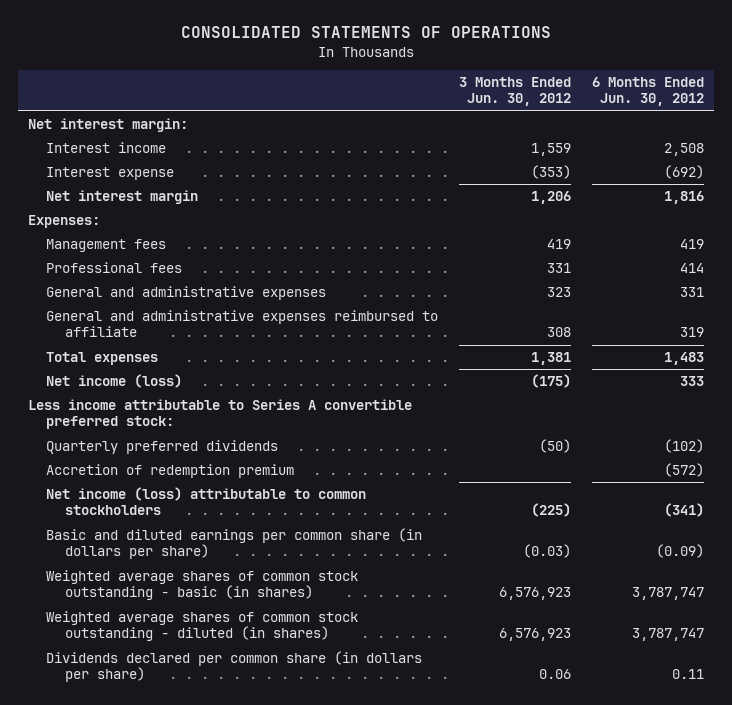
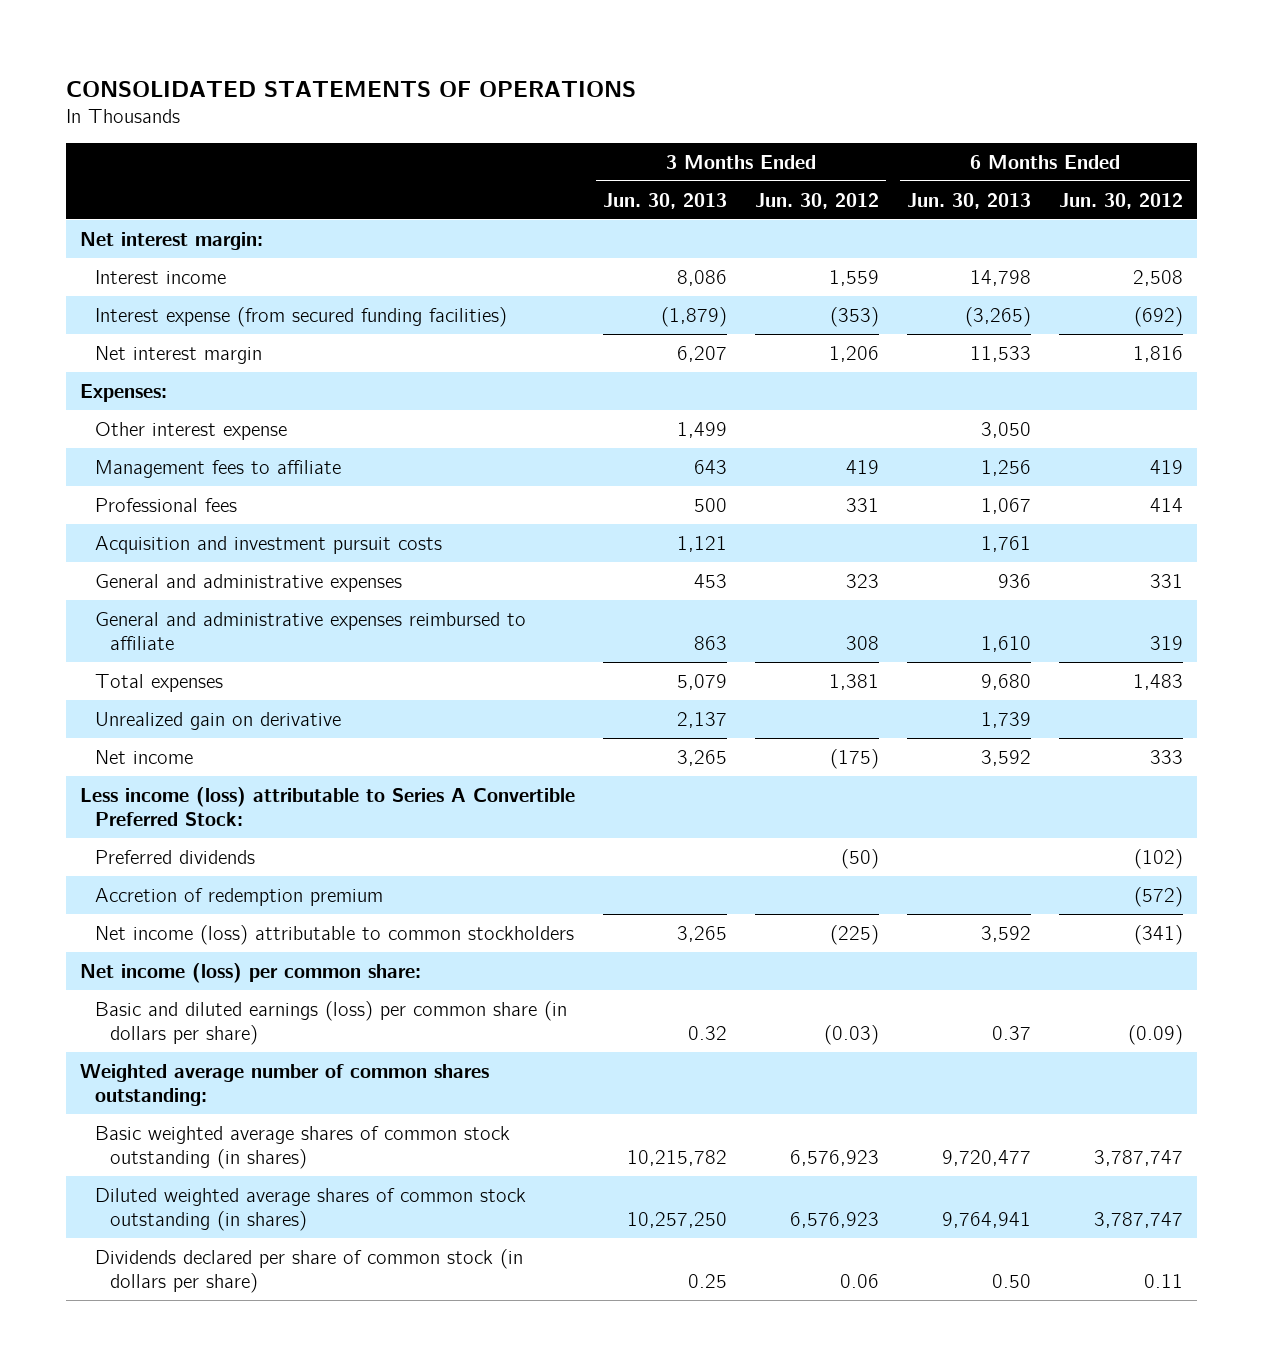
none -> [603,192,728,209] Jun. 30, 2013
none -> [907,192,1032,209] Jun. 30, 2013
[46,167,175,181] Interest expense -> [94,306,507,327] Interest expense (from secured funding facilities)
none -> [94,421,287,440] Other interest expense
[46,239,167,253] Management fees -> [94,459,341,478] Management fees to affiliate
none -> [94,535,442,554] Acquisition and investment pursuit costs
none -> [94,711,341,730] Unrealized gain on derivative
[46,374,183,389] Net income (loss) -> [94,749,193,764] Net income
[28,399,413,430] Less income attributable to Series A convertible preferred stock: -> [80,786,576,826] Less income (loss) attributable to Series A Convertible Preferred Stock:
[46,440,279,455] Quarterly preferred dividends -> [94,849,255,864] Preferred dividends
none -> [80,962,422,983] Net income (loss) per common share:
[46,528,423,560] Basic and diluted earnings per common share (in dollars per share) -> [94,1000,567,1045] Basic and diluted earnings (loss) per common share (in dollars per share)
none -> [80,1063,490,1106] Weighted average number of common shares outstanding:
[46,570,359,601] Weighted average shares of common stock outstanding - basic (in shares) -> [94,1125,510,1169] Basic weighted average shares of common stock outstanding (in shares)
[46,611,359,642] Weighted average shares of common stock outstanding - diluted (in shares) -> [94,1187,526,1231] Diluted weighted average shares of common stock outstanding (in shares)
[46,651,423,683] Dividends declared per common share (in dollars per share) -> [94,1248,523,1293] Dividends declared per share of common stock (in dollars per share)

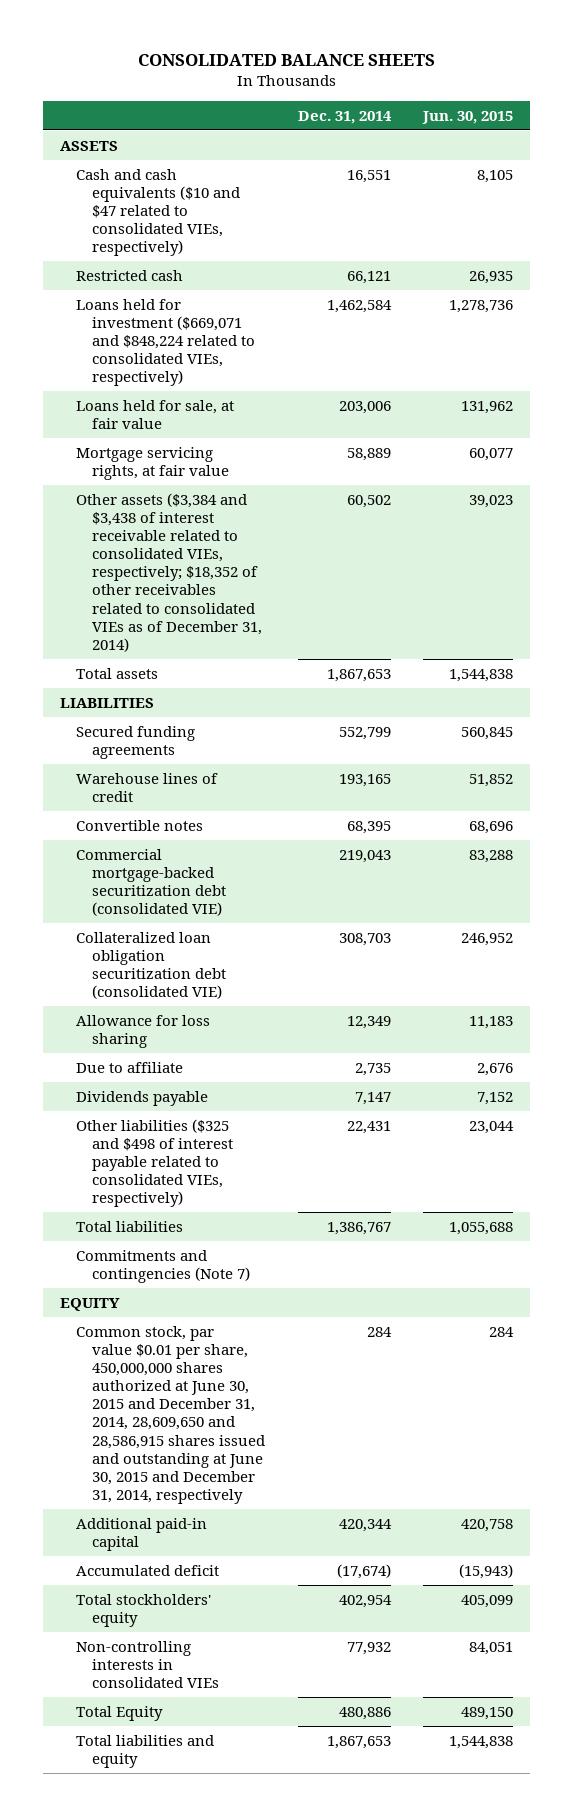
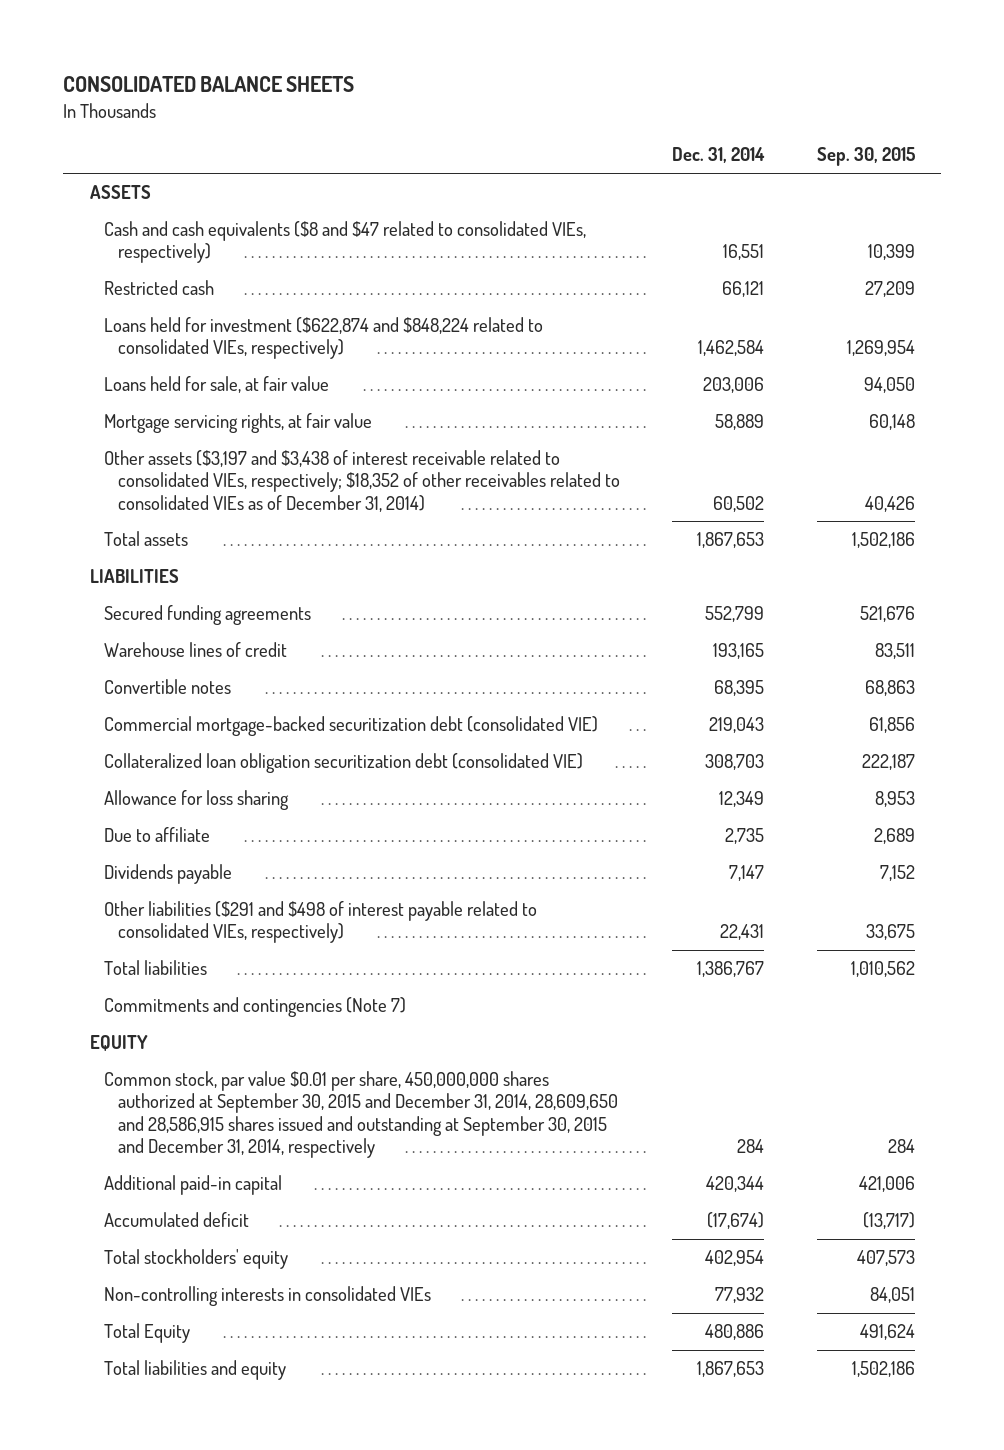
[422,110,514,124] Jun. 30, 2015 -> none
none -> [816,147,915,167] Sep. 30, 2015
[75,168,240,257] Cash and cash equivalents ($10 and $47 related to consolidated VIEs, respectively) -> [103,221,586,264] Cash and cash equivalents ($8 and $47 related to consolidated VIEs, respectively)
[75,298,255,387] Loans held for investment ($669,071 and $848,224 related to consolidated VIEs, respectively) -> [103,317,543,360] Loans held for investment ($622,874 and $848,224 related to consolidated VIEs, respectively)
[75,492,262,652] Other assets ($3,384 and $3,438 of interest receivable related to consolidated VIEs, respectively; $18,352 of other receivables related to consolidated VIEs as of December 31, 2014) -> [103,450,620,512] Other assets ($3,197 and $3,438 of interest receivable related to consolidated VIEs, respectively; $18,352 of other receivables related to consolidated VIEs as of December 31, 2014)
[75,1118,233,1208] Other liabilities ($325 and $498 of interest payable related to consolidated VIEs, respectively) -> [103,901,537,944] Other liabilities ($291 and $498 of interest payable related to consolidated VIEs, respectively)
[75,1325,265,1504] Common stock, par value $0.01 per share, 450,000,000 shares authorized at June 30, 2015 and December 31, 2014, 28,609,650 and 28,586,915 shares issued and outstanding at June 30, 2015 and December 31, 2014, respectively -> [103,1071,618,1158] Common stock, par value $0.01 per share, 450,000,000 shares authorized at September 30, 2015 and December 31, 2014, 28,609,650 and 28,586,915 shares issued and outstanding at September 30, 2015 and December 31, 2014, respectively

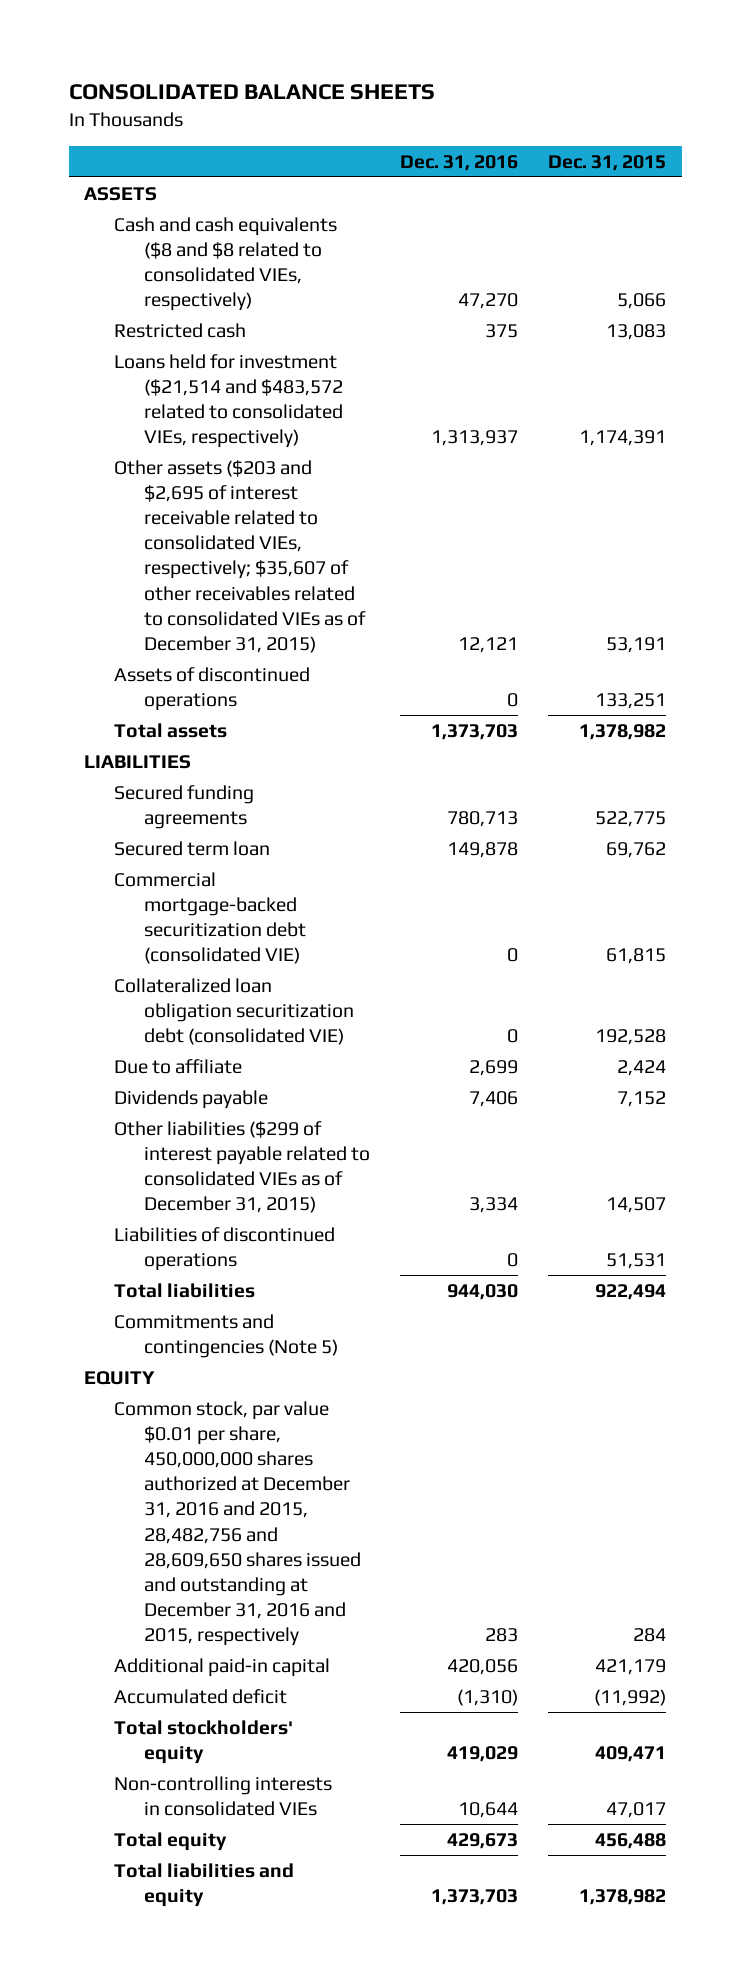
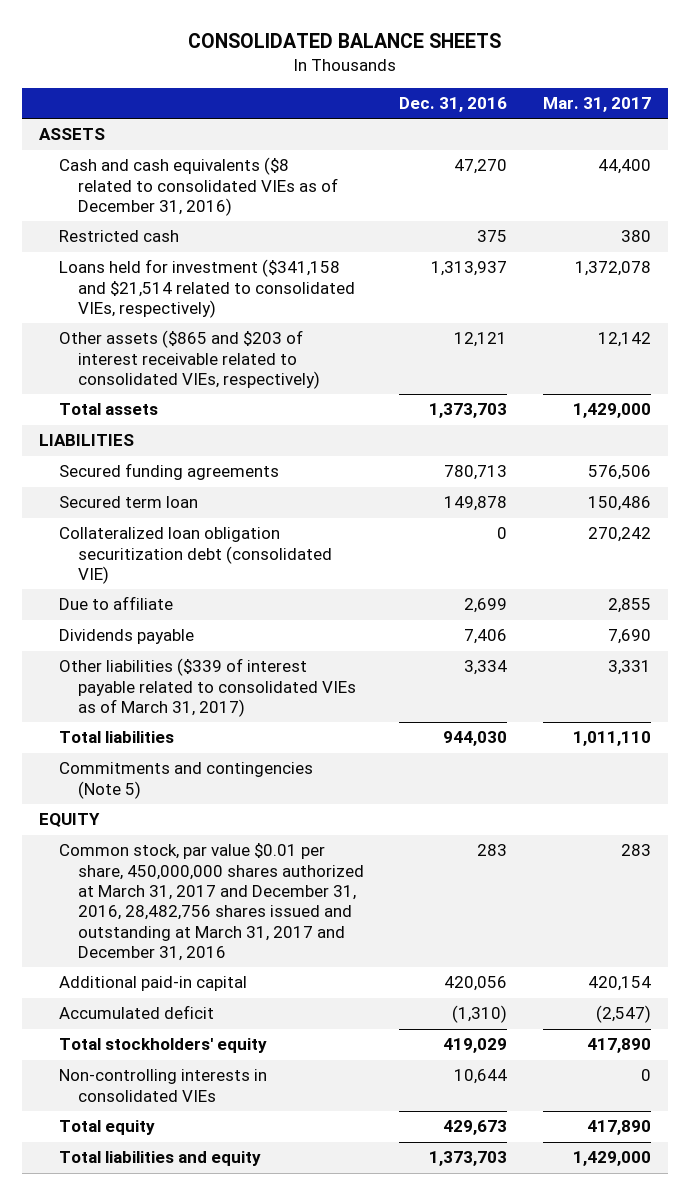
[548,154,667,171] Dec. 31, 2015 -> none
none -> [542,97,651,113] Mar. 31, 2017
[113,216,337,312] Cash and cash equivalents ($8 and $8 related to consolidated VIEs, respectively) -> [58,157,339,216] Cash and cash equivalents ($8 related to consolidated VIEs as of December 31, 2016)
[113,666,310,712] Assets of discontinued operations -> none
[113,353,343,449] Loans held for investment ($21,514 and $483,572 related to consolidated VIEs, respectively) -> [58,259,356,318] Loans held for investment ($341,158 and $21,514 related to consolidated VIEs, respectively)
[113,459,366,653] Other assets ($203 and $2,695 of interest receivable related to consolidated VIEs, respectively; $35,607 of other receivables related to consolidated VIEs as of December 31, 2015) -> [58,330,321,389] Other assets ($865 and $203 of interest receivable related to consolidated VIEs, respectively)
[113,871,306,965] Commercial mortgage-backed securitization debt (consolidated VIE) -> none
[113,1226,335,1272] Liabilities of discontinued operations -> none
[113,1120,370,1214] Other liabilities ($299 of interest payable related to consolidated VIEs as of December 31, 2015) -> [58,658,357,717] Other liabilities ($339 of interest payable related to consolidated VIEs as of March 31, 2017)
[113,1400,361,1646] Common stock, par value $0.01 per share, 450,000,000 shares authorized at December 31, 2016 and 2015, 28,482,756 and 28,609,650 shares issued and outstanding at December 31, 2016 and 2015, respectively -> [58,843,365,961] Common stock, par value $0.01 per share, 450,000,000 shares authorized at March 31, 2017 and December 31, 2016, 28,482,756 shares issued and outstanding at March 31, 2017 and December 31, 2016

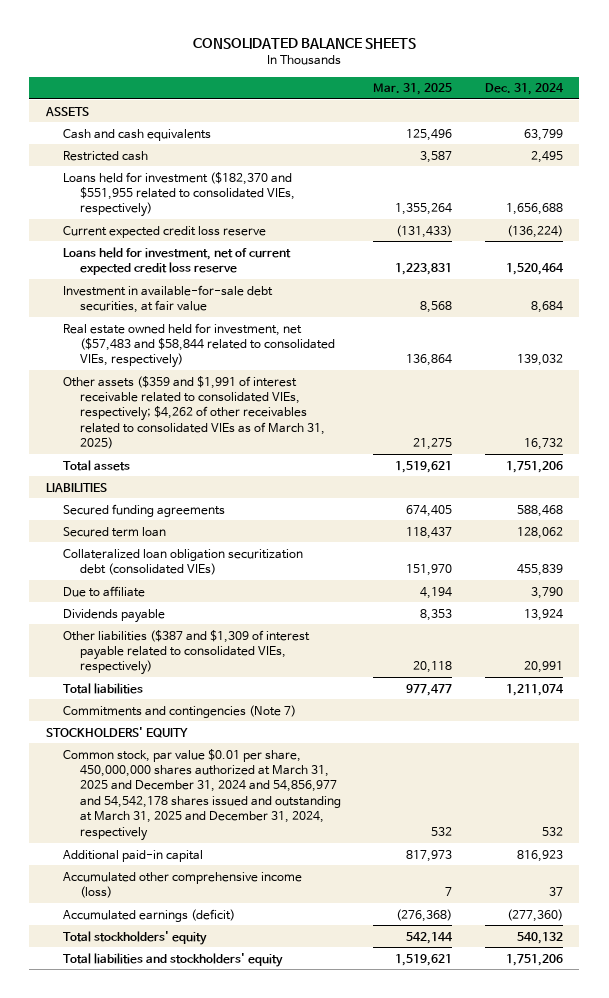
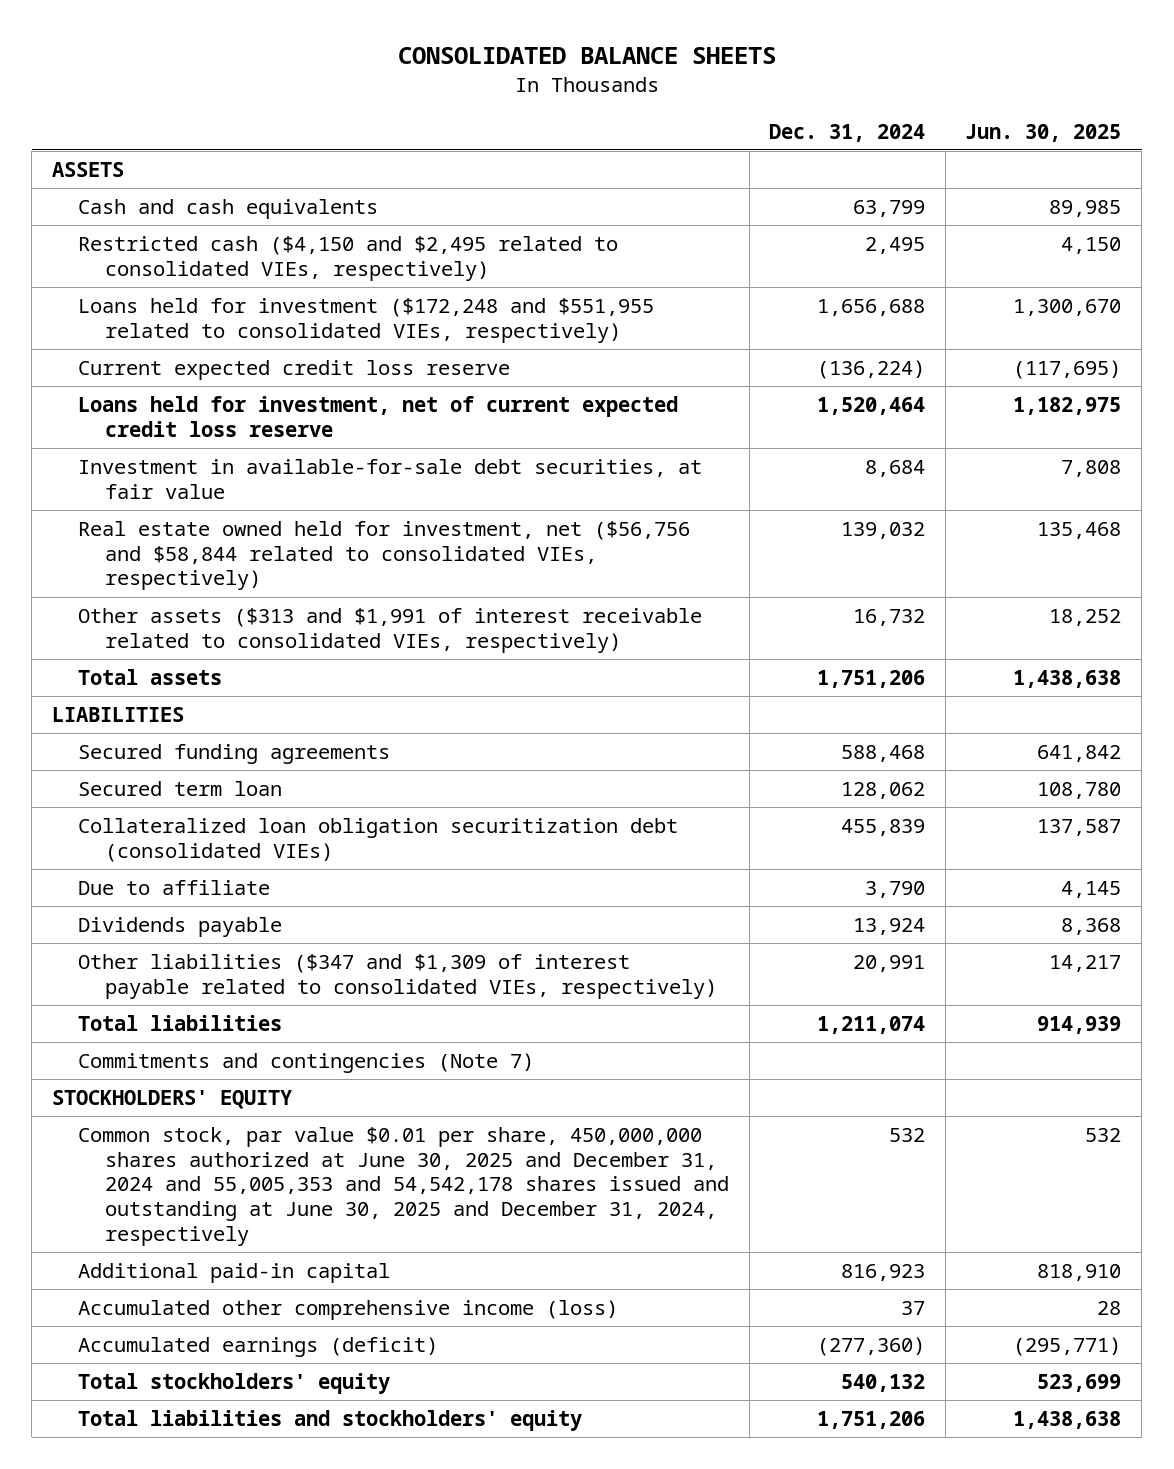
[373,83,453,96] Mar. 31, 2025 -> none
none -> [965,123,1122,142] Jun. 30, 2025
[62,150,148,161] Restricted cash -> [78,235,619,281] Restricted cash ($4,150 and $2,495 related to consolidated VIEs, respectively)
[62,171,295,218] Loans held for investment ($182,370 and $551,955 related to consolidated VIEs, respectively) -> [78,297,655,343] Loans held for investment ($172,248 and $551,955 related to consolidated VIEs, respectively)
[62,322,335,369] Real estate owned held for investment, net ($57,483 and $58,844 related to consolidated VIEs, respectively) -> [78,520,691,591] Real estate owned held for investment, net ($56,756 and $58,844 related to consolidated VIEs, respectively)
[62,375,325,450] Other assets ($359 and $1,991 of interest receivable related to consolidated VIEs, respectively; $4,262 of other receivables related to consolidated VIEs as of March 31, 2025) -> [78,607,703,653] Other assets ($313 and $1,991 of interest receivable related to consolidated VIEs, respectively)
[62,629,310,676] Other liabilities ($387 and $1,309 of interest payable related to consolidated VIEs, respectively) -> [78,953,717,999] Other liabilities ($347 and $1,309 of interest payable related to consolidated VIEs, respectively)
[62,748,341,841] Common stock, par value $0.01 per share, 450,000,000 shares authorized at March 31, 2025 and December 31, 2024 and 54,856,977 and 54,542,178 shares issued and outstanding at March 31, 2025 and December 31, 2024, respectively -> [78,1126,729,1246] Common stock, par value $0.01 per share, 450,000,000 shares authorized at June 30, 2025 and December 31, 2024 and 55,005,353 and 54,542,178 shares issued and outstanding at June 30, 2025 and December 31, 2024, respectively

